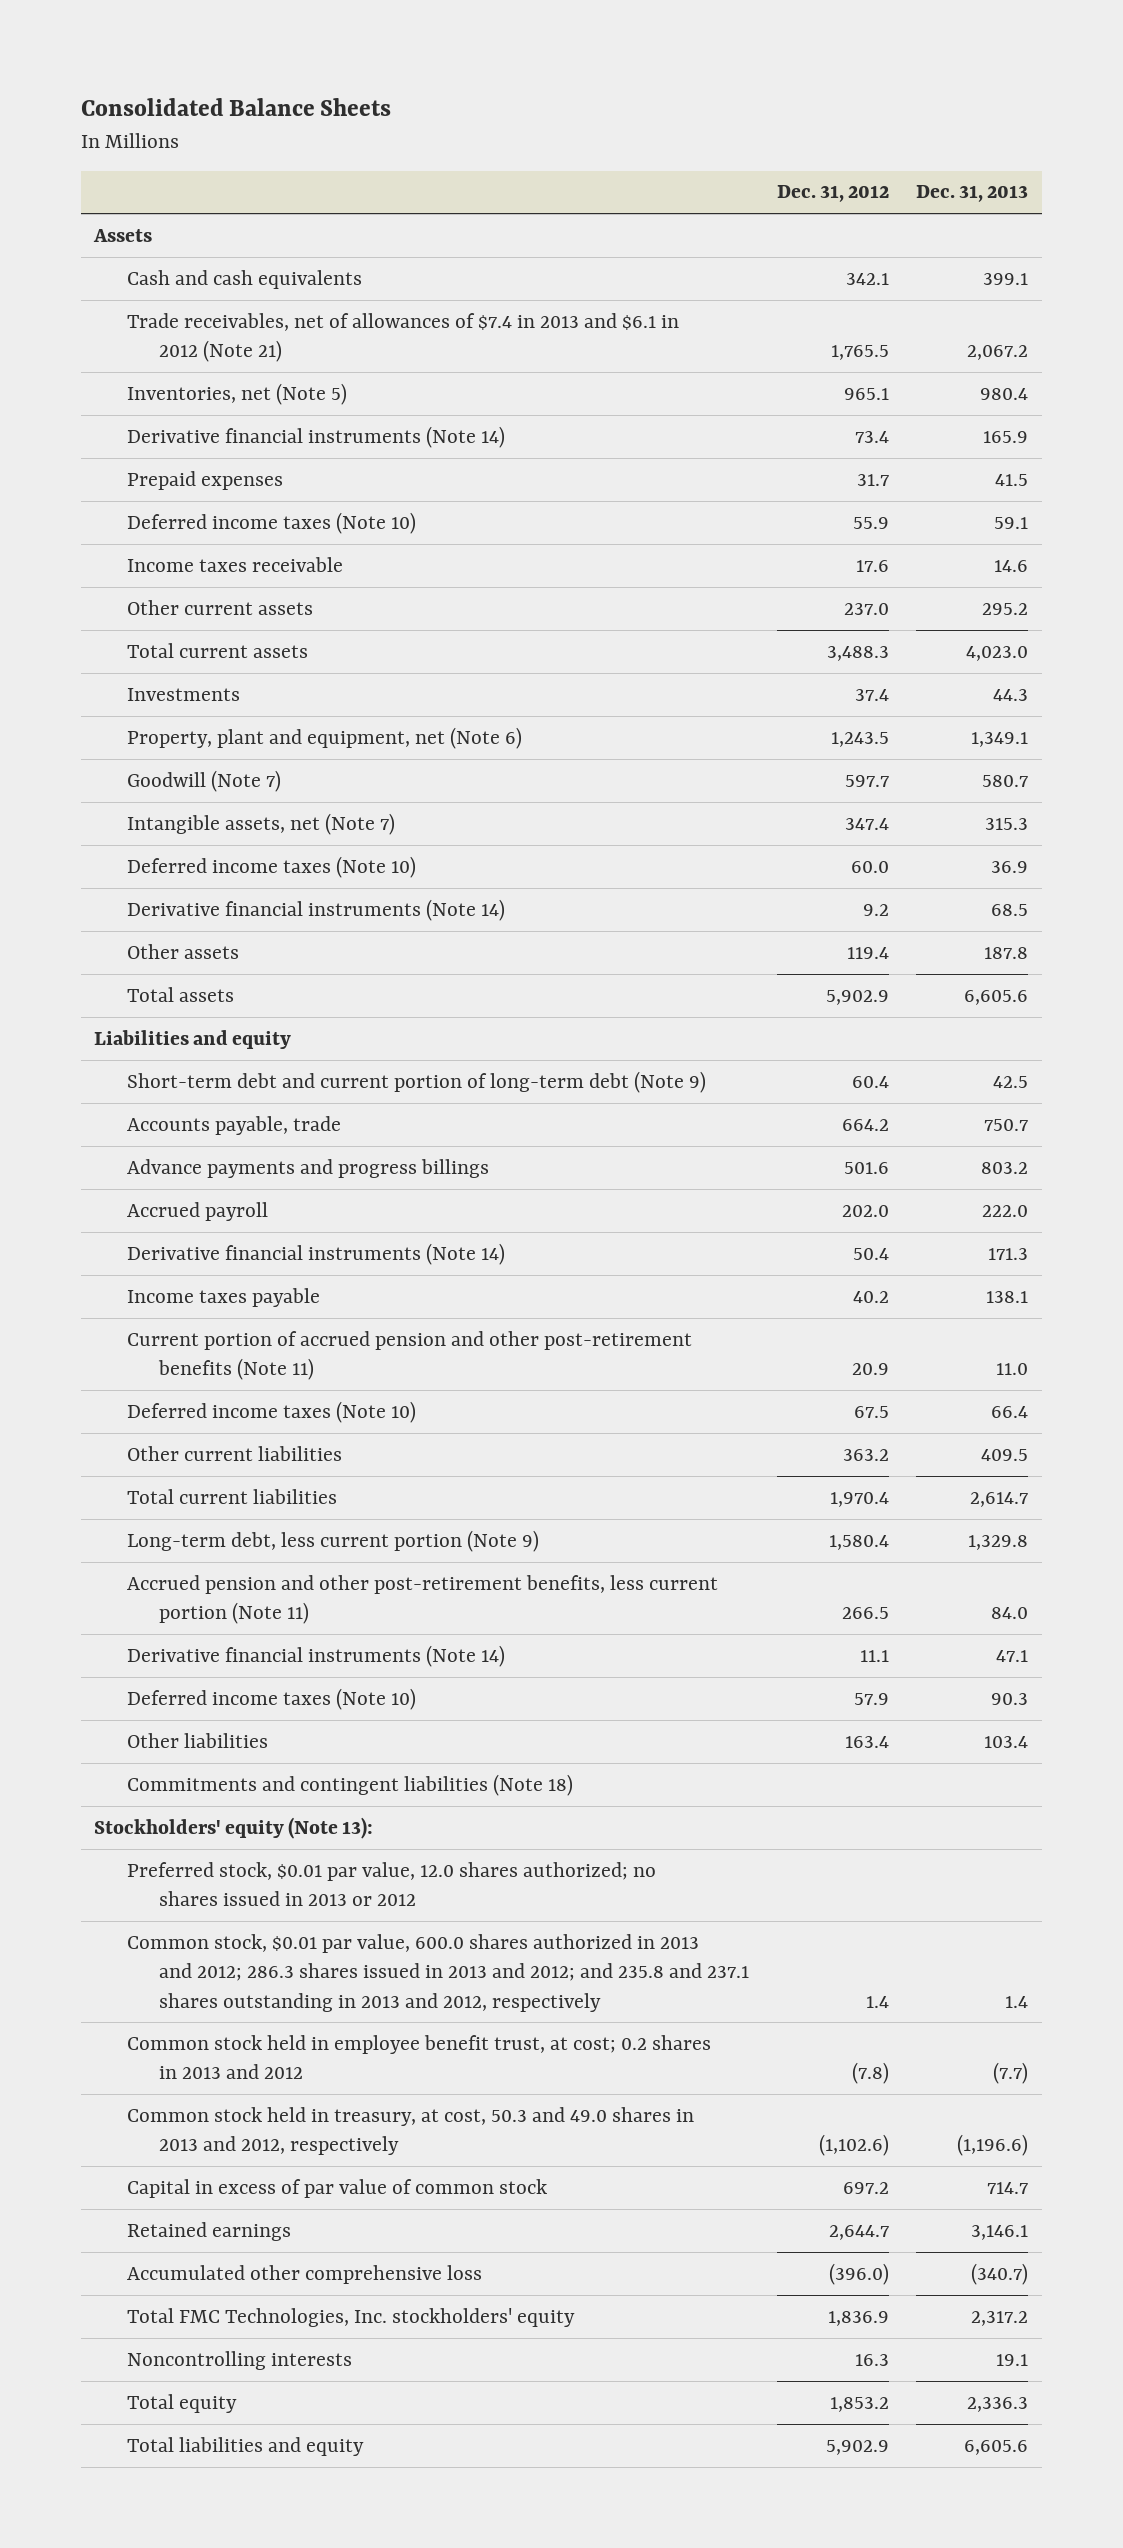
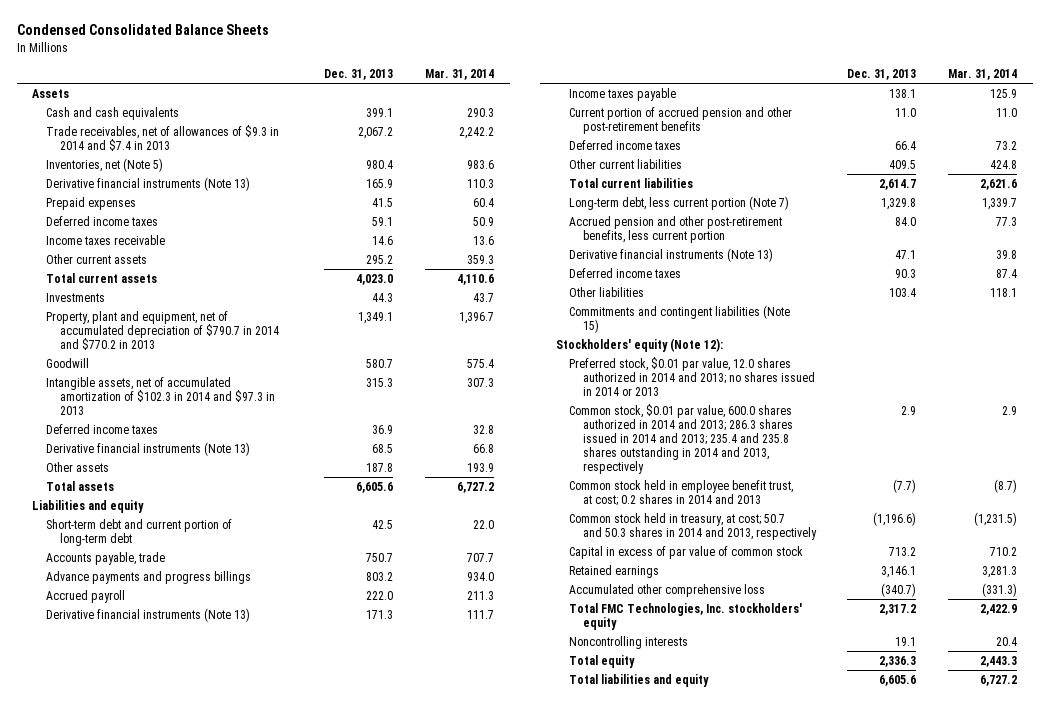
[80,98,391,117] Consolidated Balance Sheets -> [16,24,269,36] Condensed Consolidated Balance Sheets
[776,185,889,203] Dec. 31, 2012 -> none
none -> [424,68,494,80] Mar. 31, 2014
[126,312,679,363] Trade receivables, net of allowances of $7.4 in 2013 and $6.1 in 2012 (Note 21) -> [46,124,280,151] Trade receivables, net of allowances of $9.3 in 2014 and $7.4 in 2013
[126,425,505,448] Derivative financial instruments (Note 14) -> [46,176,251,191] Derivative financial instruments (Note 13)
[126,511,416,534] Deferred income taxes (Note 10) -> [46,215,159,226] Deferred income taxes
[126,726,522,749] Property, plant and equipment, net (Note 6) -> [46,310,279,350] Property, plant and equipment, net of accumulated depreciation of $790.7 in 2014 and $770.2 in 2013
[126,769,281,792] Goodwill (Note 7) -> [46,357,90,368] Goodwill
[126,812,395,835] Intangible assets, net (Note 7) -> [46,376,275,415] Intangible assets, net of accumulated amortization of $102.3 in 2014 and $97.3 in 2013
[126,855,416,878] Deferred income taxes (Note 10) -> [46,423,159,434] Deferred income taxes
[126,898,505,921] Derivative financial instruments (Note 14) -> [46,441,251,456] Derivative financial instruments (Note 13)
[126,1070,706,1093] Short-term debt and current portion of long-term debt (Note 9) -> [46,518,233,546] Short-term debt and current portion of long-term debt
[126,1242,505,1265] Derivative financial instruments (Note 14) -> [46,607,251,622] Derivative financial instruments (Note 13)
[126,1330,692,1381] Current portion of accrued pension and other post-retirement benefits (Note 11) -> [569,106,793,134] Current portion of accrued pension and other post-retirement benefits
[126,1400,416,1423] Deferred income taxes (Note 10) -> [569,139,682,150] Deferred income taxes
[126,1529,539,1552] Long-term debt, less current portion (Note 9) -> [569,195,790,210] Long-term debt, less current portion (Note 7)
[126,1574,718,1625] Accrued pension and other post-retirement benefits, less current portion (Note 11) -> [569,215,783,243] Accrued pension and other post-retirement benefits, less current portion
[126,1644,505,1667] Derivative financial instruments (Note 14) -> [569,247,774,262] Derivative financial instruments (Note 13)
[126,1687,416,1710] Deferred income taxes (Note 10) -> [569,267,682,278] Deferred income taxes
[126,1773,573,1796] Commitments and contingent liabilities (Note 18) -> [569,304,791,333] Commitments and contingent liabilities (Note 15)
[94,1816,374,1839] Stockholders' equity (Note 13): -> [555,337,723,352] Stockholders' equity (Note 12):
[126,1861,656,1907] Preferred stock, $0.01 par value, 12.0 shares authorized; no shares issued in 2013 or 2012 -> [569,356,815,396] Preferred stock, $0.01 par value, 12.0 shares authorized in 2014 and 2013; no shares issued in 2014 or 2013
[126,1933,750,2012] Common stock, $0.01 par value, 600.0 shares authorized in 2013 and 2012; 286.3 shares issued in 2013 and 2012; and 235.8 and 237.1 shares outstanding in 2013 and 2012, respectively -> [569,403,793,474] Common stock, $0.01 par value, 600.0 shares authorized in 2014 and 2013; 286.3 shares issued in 2014 and 2013; 235.4 and 235.8 shares outstanding in 2014 and 2013, respectively
[1005,1995,1029,2008] 1.4 -> [901,405,917,415] 2.9
[126,2034,711,2080] Common stock held in employee benefit trust, at cost; 0.2 shares in 2013 and 2012 -> [569,479,794,506] Common stock held in employee benefit trust, at cost; 0.2 shares in 2014 and 2013
[126,2106,694,2156] Common stock held in treasury, at cost, 50.3 and 49.0 shares in 2013 and 2012, respectively -> [569,512,817,540] Common stock held in treasury, at cost; 50.7 and 50.3 shares in 2014 and 2013, respectively
[987,2181,1029,2194] 714.7 -> [889,546,917,556] 713.2

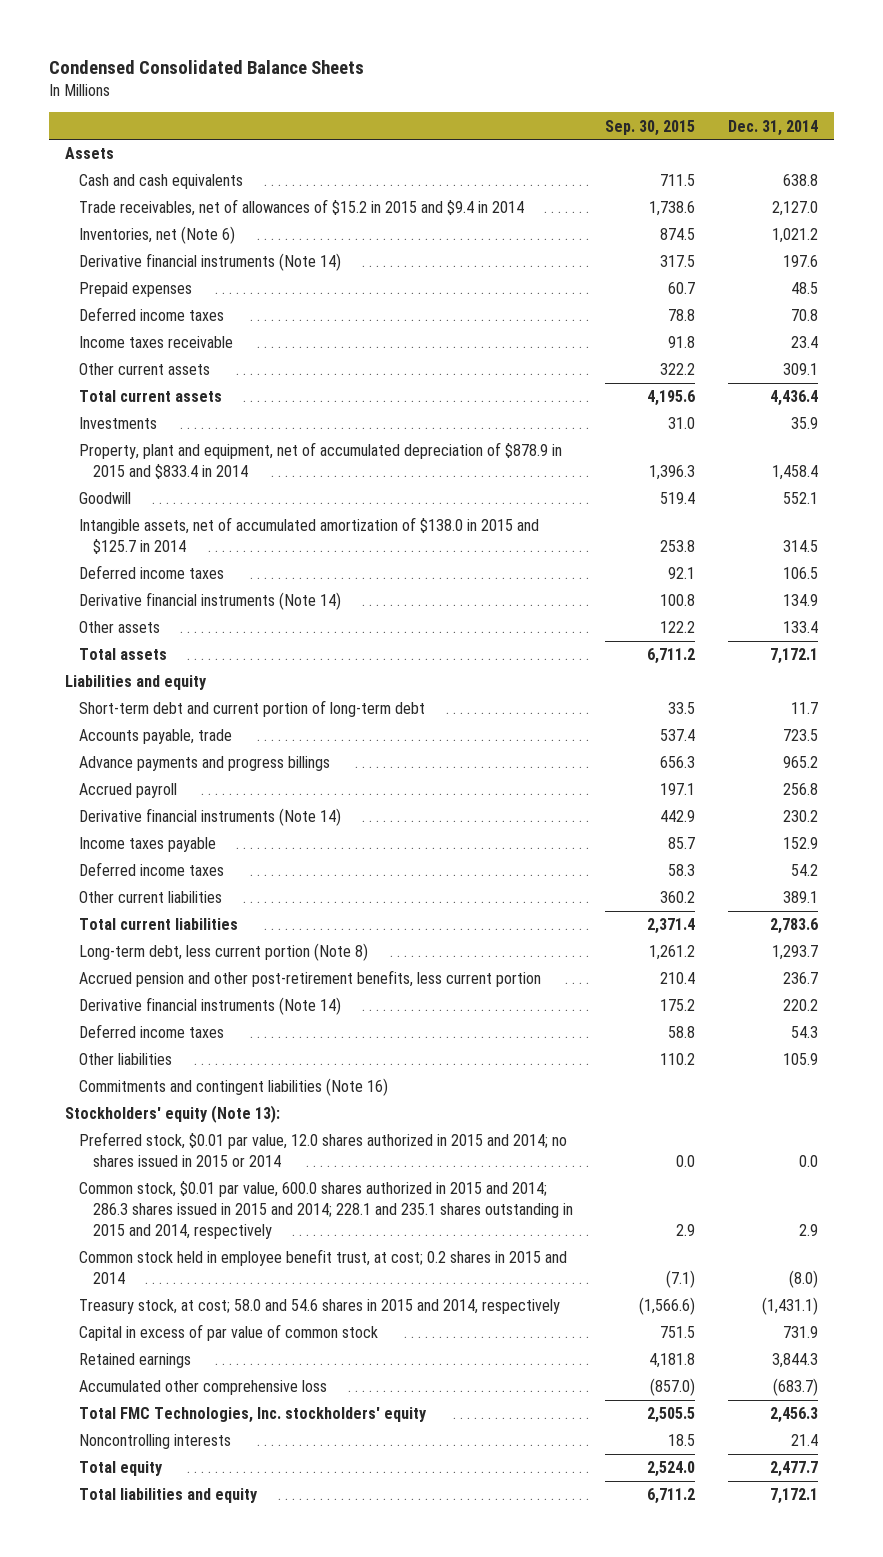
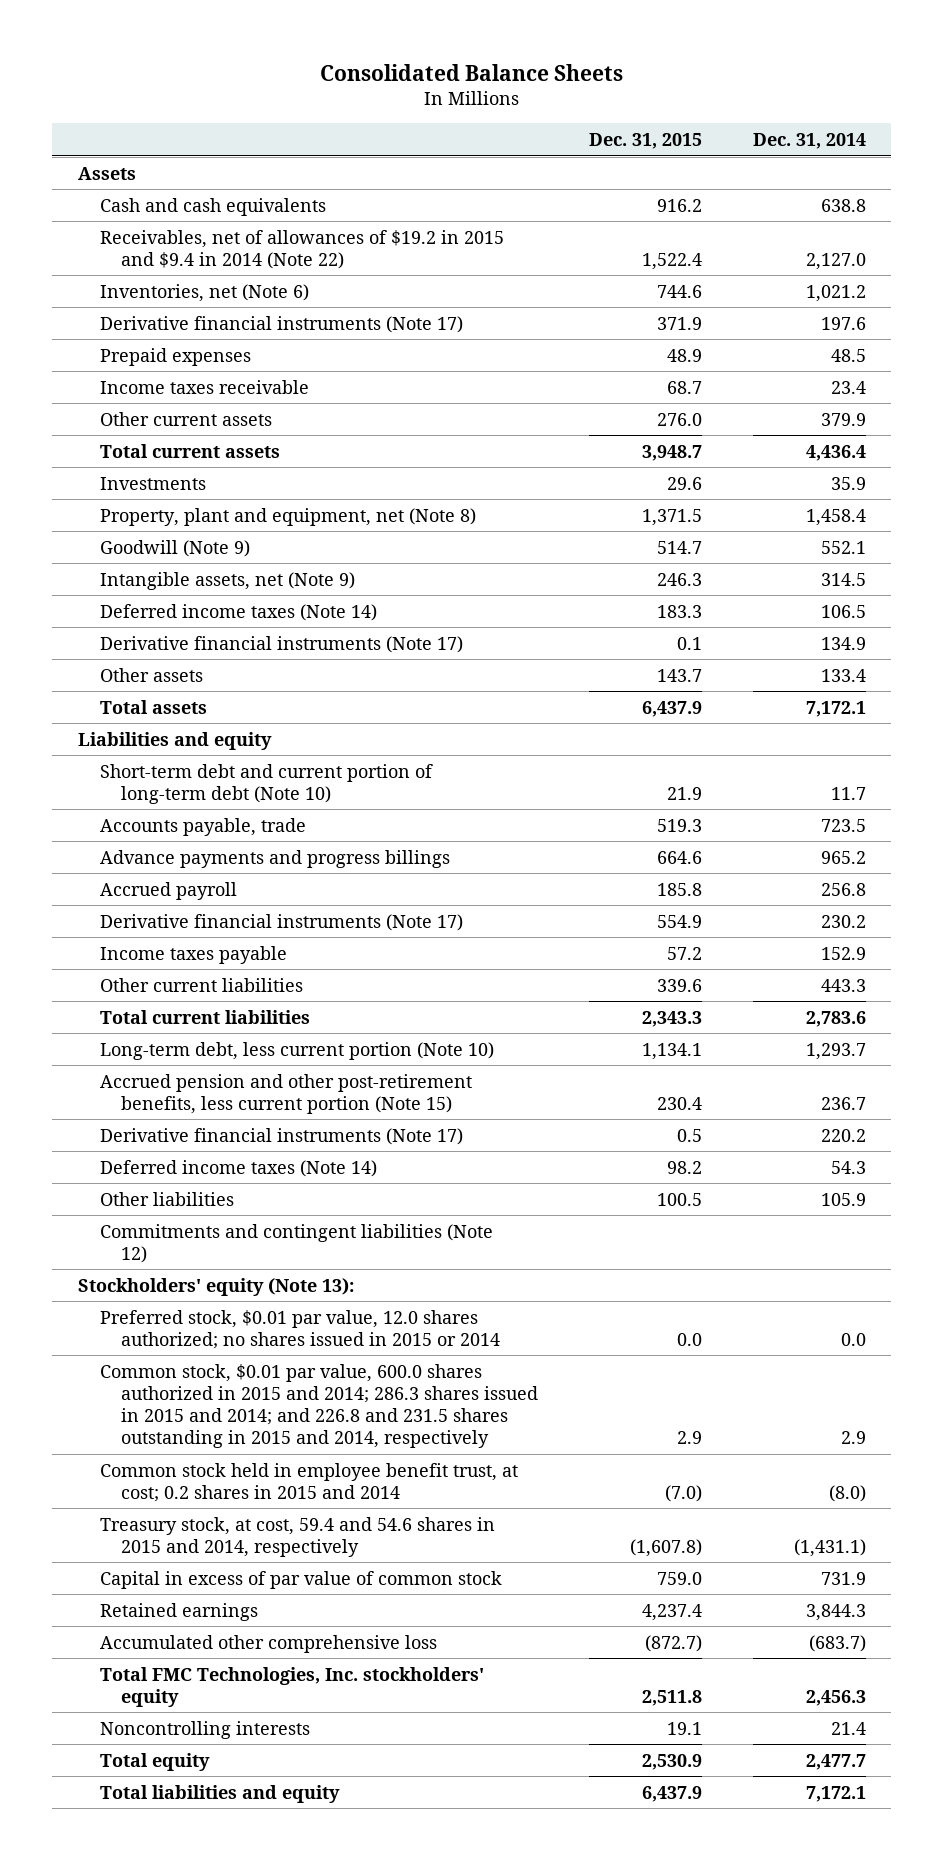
[49,60,365,75] Condensed Consolidated Balance Sheets -> [319,63,623,81] Consolidated Balance Sheets
[605,119,696,136] Sep. 30, 2015 -> none
none -> [589,133,703,150] Dec. 31, 2015
[79,199,525,217] Trade receivables, net of allowances of $15.2 in 2015 and $9.4 in 2014 -> [99,229,504,269] Receivables, net of allowances of $19.2 in 2015 and $9.4 in 2014 (Note 22)
[79,253,342,272] Derivative financial instruments (Note 14) -> [99,315,463,333] Derivative financial instruments (Note 17)
[79,307,225,322] Deferred income taxes -> none
[782,363,818,376] 309.1 -> [820,412,866,426] 379.9
[79,442,563,480] Property, plant and equipment, net of accumulated depreciation of $878.9 in 2015 and $833.4 in 2014 -> [99,507,476,526] Property, plant and equipment, net (Note 8)
[79,492,132,505] Goodwill -> [99,539,250,557] Goodwill (Note 9)
[79,517,540,555] Intangible assets, net of accumulated amortization of $138.0 in 2015 and $125.7 in 2014 -> [99,571,355,590] Intangible assets, net (Note 9)
[79,565,225,580] Deferred income taxes -> [99,603,377,621] Deferred income taxes (Note 14)
[79,592,342,611] Derivative financial instruments (Note 14) -> [99,635,463,653] Derivative financial instruments (Note 17)
[79,700,426,718] Short-term debt and current portion of long-term debt -> [99,763,433,804] Short-term debt and current portion of long-term debt (Note 10)
[79,808,342,827] Derivative financial instruments (Note 14) -> [99,913,463,931] Derivative financial instruments (Note 17)
[79,862,225,877] Deferred income taxes -> none
[782,891,818,904] 389.1 -> [820,978,866,992] 443.3
[79,943,369,962] Long-term debt, less current portion (Note 8) -> [99,1041,494,1060] Long-term debt, less current portion (Note 10)
[79,970,542,988] Accrued pension and other post-retirement benefits, less current portion -> [99,1073,472,1114] Accrued pension and other post-retirement benefits, less current portion (Note 15)
[79,997,342,1016] Derivative financial instruments (Note 14) -> [99,1127,463,1145] Derivative financial instruments (Note 17)
[79,1024,225,1039] Deferred income taxes -> [99,1159,377,1177] Deferred income taxes (Note 14)
[79,1078,389,1097] Commitments and contingent liabilities (Note 16) -> [99,1223,493,1263] Commitments and contingent liabilities (Note 12)
[79,1132,568,1168] Preferred stock, $0.01 par value, 12.0 shares authorized in 2015 and 2014; no shares issued in 2015 or 2014 -> [99,1309,501,1349] Preferred stock, $0.01 par value, 12.0 shares authorized; no shares issued in 2015 or 2014
[79,1181,574,1239] Common stock, $0.01 par value, 600.0 shares authorized in 2015 and 2014; 286.3 shares issued in 2015 and 2014; 228.1 and 235.1 shares outstanding in 2015 and 2014, respectively -> [99,1363,539,1449] Common stock, $0.01 par value, 600.0 shares authorized in 2015 and 2014; 286.3 shares issued in 2015 and 2014; and 226.8 and 231.5 shares outstanding in 2015 and 2014, respectively
[79,1299,561,1315] Treasury stock, at cost; 58.0 and 54.6 shares in 2015 and 2014, respectively -> [99,1516,495,1557] Treasury stock, at cost, 59.4 and 54.6 shares in 2015 and 2014, respectively

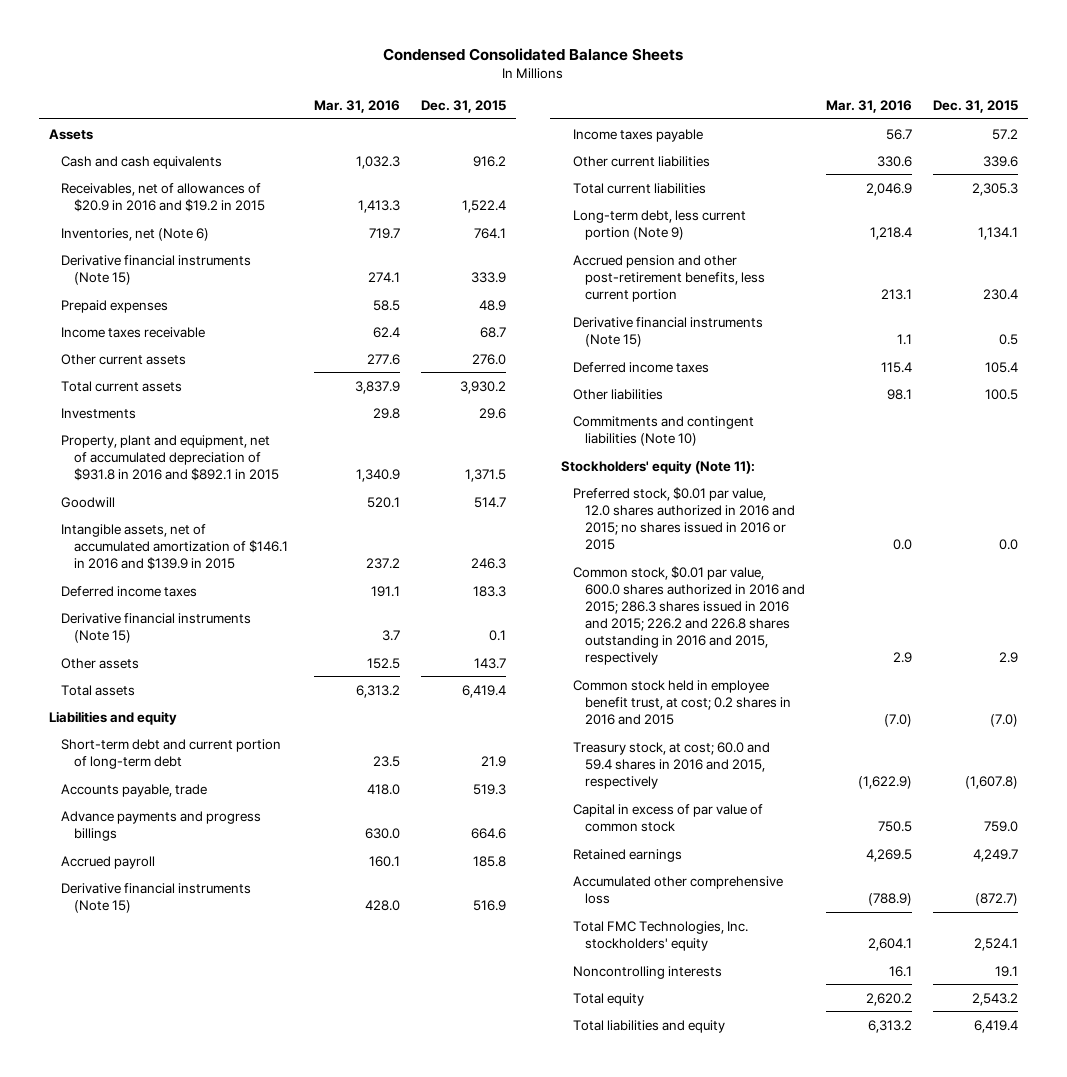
[319,63,623,81] Consolidated Balance Sheets -> [383,47,684,61] Condensed Consolidated Balance Sheets
[752,133,866,150] Dec. 31, 2014 -> none
none -> [314,100,401,114] Mar. 31, 2016
[99,229,504,269] Receivables, net of allowances of $19.2 in 2015 and $9.4 in 2014 (Note 22) -> [61,182,265,212] Receivables, net of allowances of $20.9 in 2016 and $19.2 in 2015
[657,284,703,298] 744.6 -> [474,227,507,239] 764.1
[99,315,463,333] Derivative financial instruments (Note 17) -> [61,254,252,285] Derivative financial instruments (Note 15)
[657,316,703,330] 371.9 -> [471,271,507,283] 333.9
[642,444,703,461] 3,948.7 -> [460,380,507,394] 3,930.2
[99,507,476,526] Property, plant and equipment, net (Note 8) -> [61,434,279,481] Property, plant and equipment, net of accumulated depreciation of $931.8 in 2016 and $892.1 in 2015
[99,539,250,557] Goodwill (Note 9) -> [61,496,116,508] Goodwill
[99,571,355,590] Intangible assets, net (Note 9) -> [61,523,288,570] Intangible assets, net of accumulated amortization of $146.1 in 2016 and $139.9 in 2015
[99,603,377,621] Deferred income taxes (Note 14) -> [61,585,198,597] Deferred income taxes
[99,635,463,653] Derivative financial instruments (Note 17) -> [61,612,252,643] Derivative financial instruments (Note 15)
[642,700,703,717] 6,437.9 -> [462,684,507,698] 6,419.4
[99,763,433,804] Short-term debt and current portion of long-term debt (Note 10) -> [61,738,282,769] Short-term debt and current portion of long-term debt
[99,913,463,931] Derivative financial instruments (Note 17) -> [61,882,252,913] Derivative financial instruments (Note 15)
[657,914,703,928] 554.9 -> [473,899,507,911] 516.9
[642,1010,703,1027] 2,343.3 -> [971,182,1018,196] 2,305.3
[99,1041,494,1060] Long-term debt, less current portion (Note 10) -> [573,209,747,240] Long-term debt, less current portion (Note 9)
[99,1073,472,1114] Accrued pension and other post-retirement benefits, less current portion (Note 15) -> [573,254,766,302] Accrued pension and other post-retirement benefits, less current portion
[99,1127,463,1145] Derivative financial instruments (Note 17) -> [573,316,764,347] Derivative financial instruments (Note 15)
[99,1159,377,1177] Deferred income taxes (Note 14) -> [573,361,710,373] Deferred income taxes
[667,1160,703,1174] 98.2 -> [984,361,1018,373] 105.4
[99,1223,493,1263] Commitments and contingent liabilities (Note 12) -> [573,415,755,446] Commitments and contingent liabilities (Note 10)
[77,1277,354,1296] Stockholders' equity (Note 13): -> [560,459,755,474] Stockholders' equity (Note 11):
[99,1309,501,1349] Preferred stock, $0.01 par value, 12.0 shares authorized; no shares issued in 2015 or 2014 -> [573,486,796,550] Preferred stock, $0.01 par value, 12.0 shares authorized in 2016 and 2015; no shares issued in 2016 or 2015
[99,1363,539,1449] Common stock, $0.01 par value, 600.0 shares authorized in 2015 and 2014; 286.3 shares issued in 2015 and 2014; and 226.8 and 231.5 shares outstanding in 2015 and 2014, respectively -> [573,565,806,665] Common stock, $0.01 par value, 600.0 shares authorized in 2016 and 2015; 286.3 shares issued in 2016 and 2015; 226.2 and 226.8 shares outstanding in 2016 and 2015, respectively
[99,1462,518,1502] Common stock held in employee benefit trust, at cost; 0.2 shares in 2015 and 2014 -> [573,679,792,725] Common stock held in employee benefit trust, at cost; 0.2 shares in 2016 and 2015
[99,1516,495,1557] Treasury stock, at cost, 59.4 and 54.6 shares in 2015 and 2014, respectively -> [573,741,771,789] Treasury stock, at cost; 60.0 and 59.4 shares in 2016 and 2015, respectively
[642,1603,703,1621] 4,237.4 -> [972,848,1018,862] 4,249.7
[642,1689,703,1706] 2,511.8 -> [973,937,1018,951] 2,524.1
[642,1753,703,1770] 2,530.9 -> [971,992,1018,1006] 2,543.2
[642,1785,703,1802] 6,437.9 -> [973,1019,1018,1033] 6,419.4

